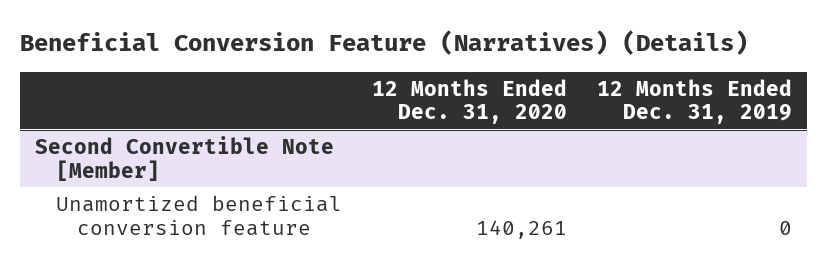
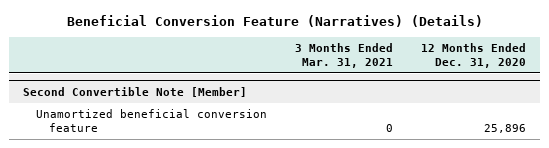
[597,78,793,125] 12 Months Ended Dec. 31, 2019 -> none
none -> [294,42,393,68] 3 Months Ended Mar. 31, 2021
[476,219,568,239] 140,261 -> [483,123,526,133] 25,896

